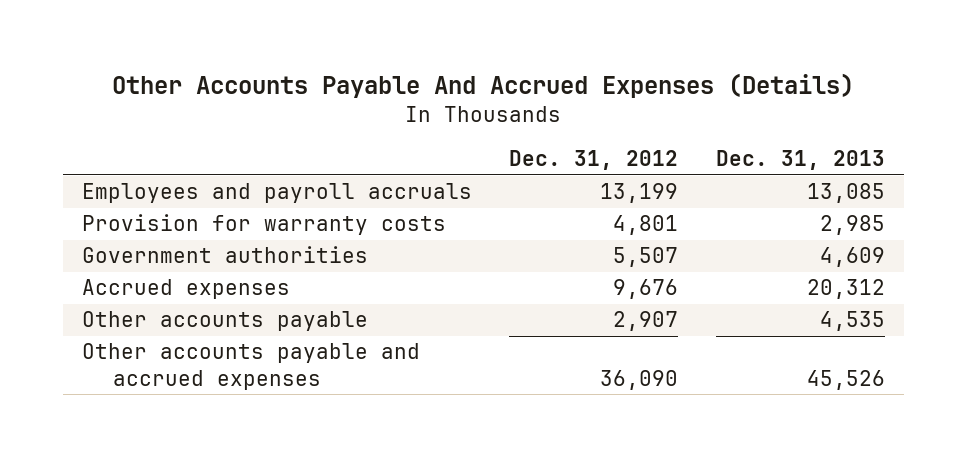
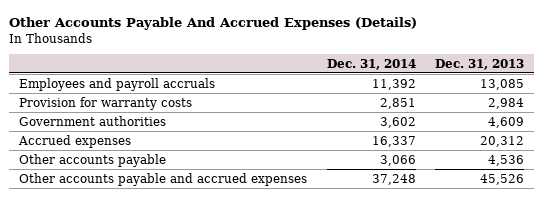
[509,150,679,171] Dec. 31, 2012 -> none
none -> [326,58,416,70] Dec. 31, 2014
[819,215,885,236] 2,985 -> [488,97,525,109] 2,984
[819,311,885,332] 4,535 -> [488,154,525,166] 4,536

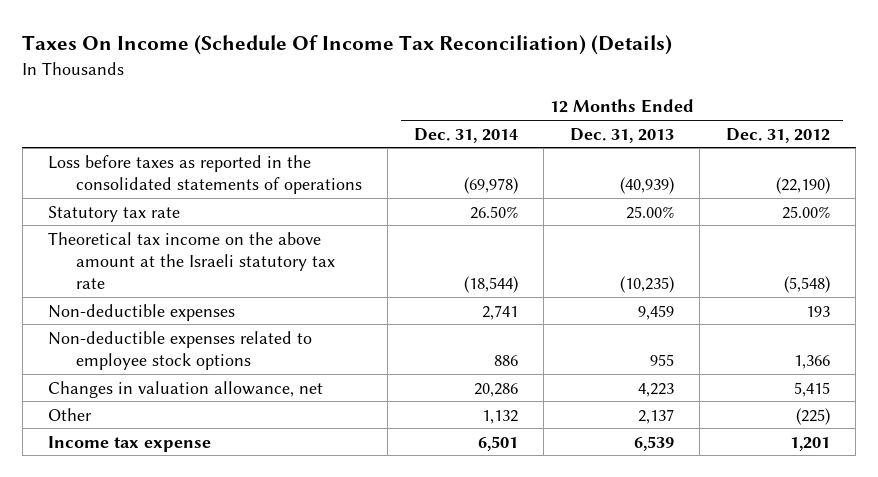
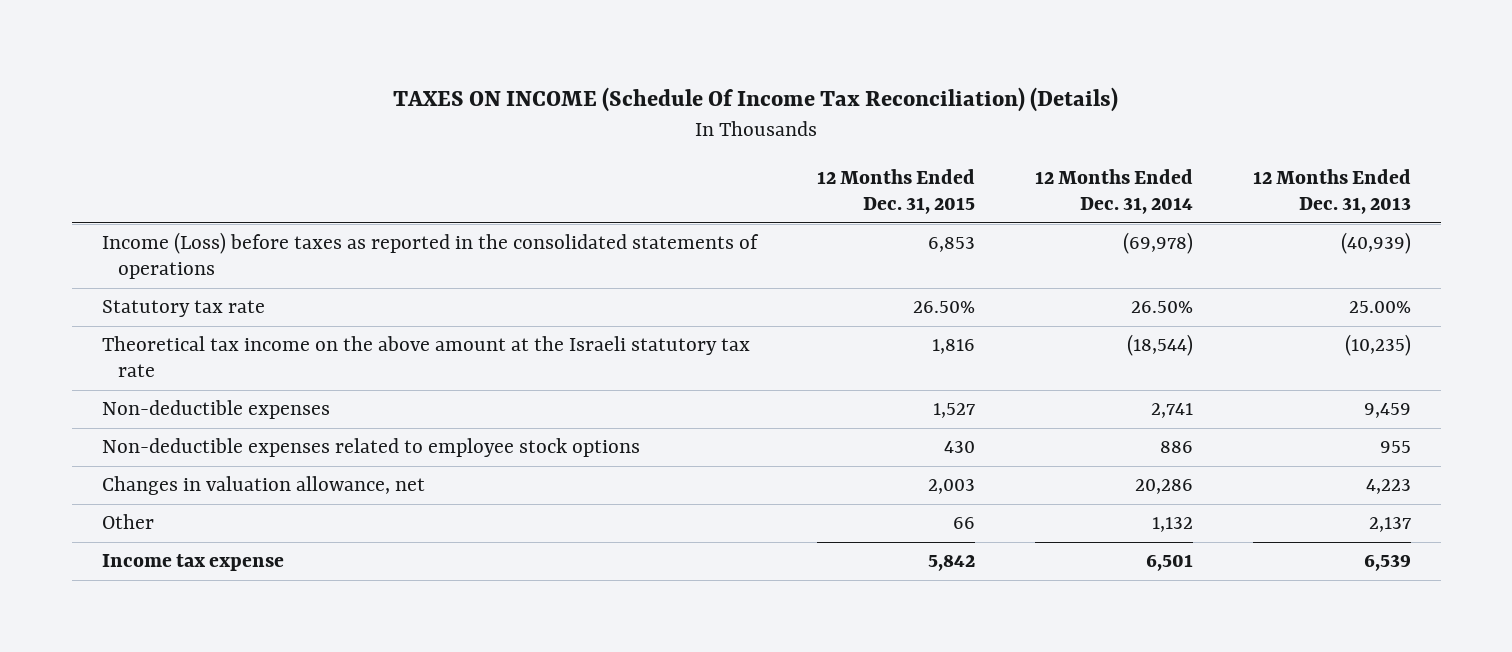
[22,35,673,56] Taxes On Income (Schedule Of Income Tax Reconciliation) (Details) -> [393,87,1119,113] TAXES ON INCOME (Schedule Of Income Tax Reconciliation) (Details)
[725,127,830,143] Dec. 31, 2012 -> none
none -> [816,169,975,215] 12 Months Ended Dec. 31, 2015
[48,154,362,194] Loss before taxes as reported in the consolidated statements of operations -> [101,232,759,280] Income (Loss) before taxes as reported in the consolidated statements of operations

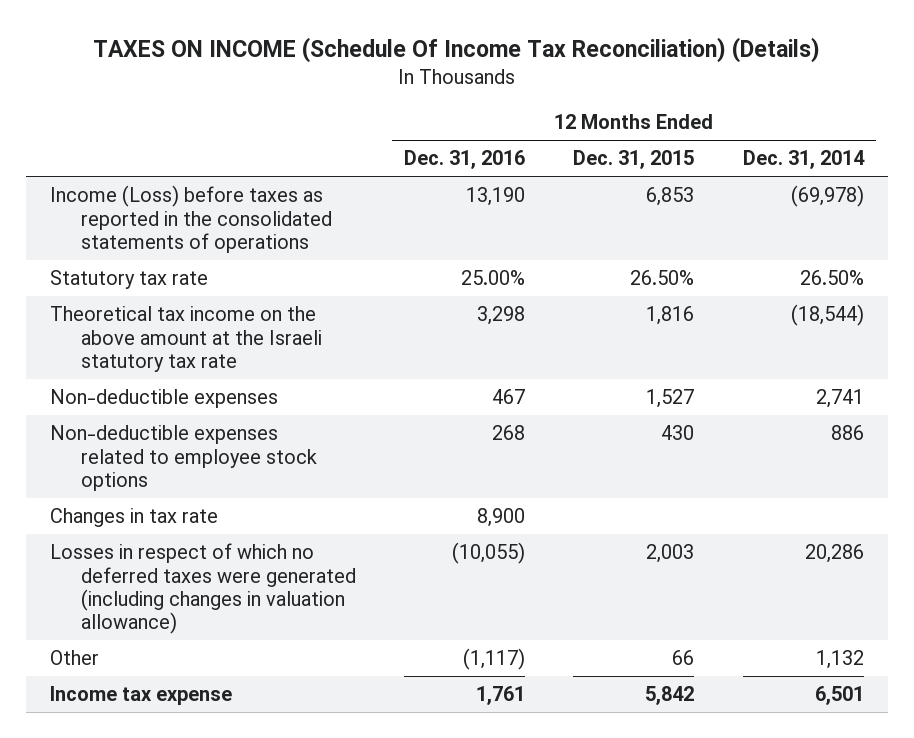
[1252,169,1411,215] 12 Months Ended Dec. 31, 2013 -> none
none -> [404,150,526,170] Dec. 31, 2016
none -> [49,508,218,528] Changes in tax rate
[101,476,425,496] Changes in valuation allowance, net -> [49,543,356,635] Losses in respect of which no deferred taxes were generated (including changes in valuation allowance)

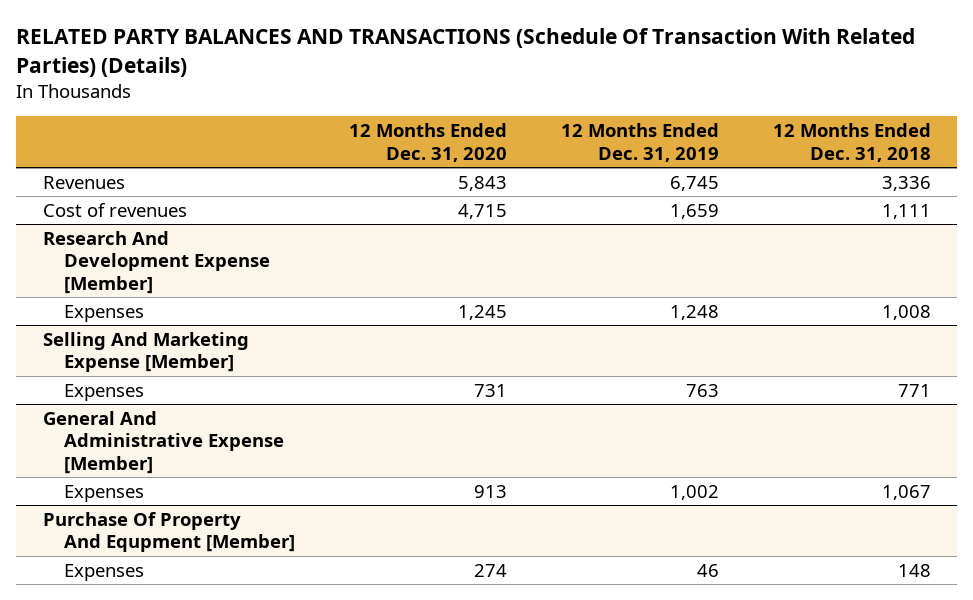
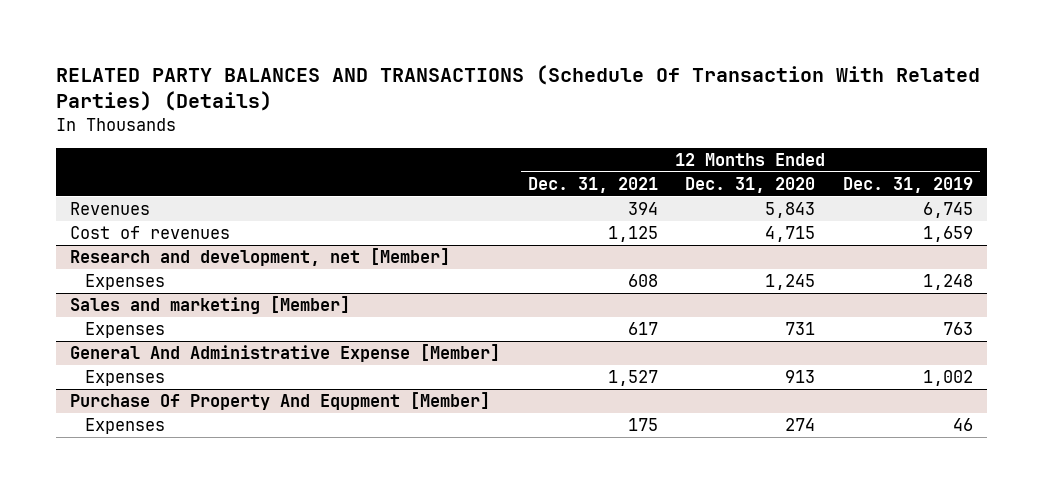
[772,123,931,162] 12 Months Ended Dec. 31, 2018 -> none
none -> [527,176,658,193] Dec. 31, 2021
[42,230,271,295] Research And Development Expense [Member] -> [69,248,450,267] Research and development, net [Member]
[42,331,249,373] Selling And Marketing Expense [Member] -> [69,296,350,315] Sales and marketing [Member]

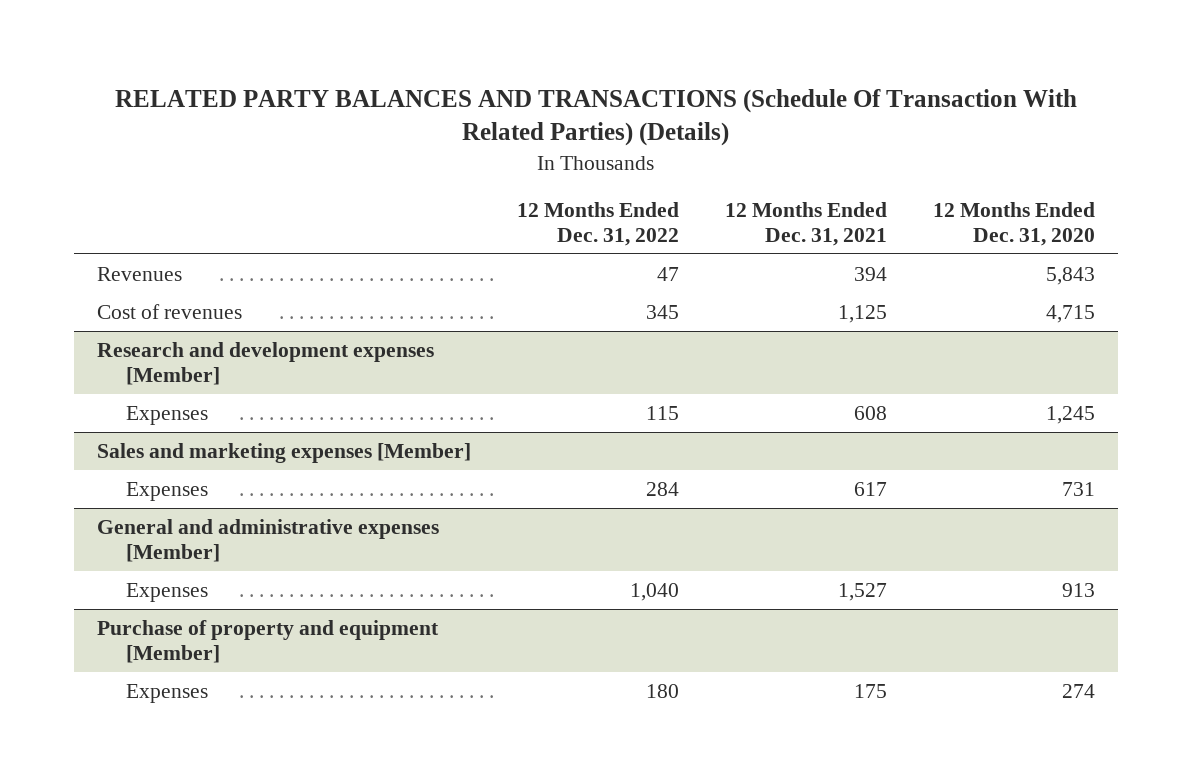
[842,176,973,193] Dec. 31, 2019 -> none
none -> [516,201,679,246] 12 Months Ended Dec. 31, 2022
[69,248,450,267] Research and development, net [Member] -> [96,341,434,385] Research and development expenses [Member]
[69,296,350,315] Sales and marketing [Member] -> [96,442,471,463] Sales and marketing expenses [Member]
[69,344,500,363] General And Administrative Expense [Member] -> [96,518,439,562] General and administrative expenses [Member]
[69,392,490,411] Purchase Of Property And Equpment [Member] -> [96,619,439,663] Purchase of property and equipment [Member]

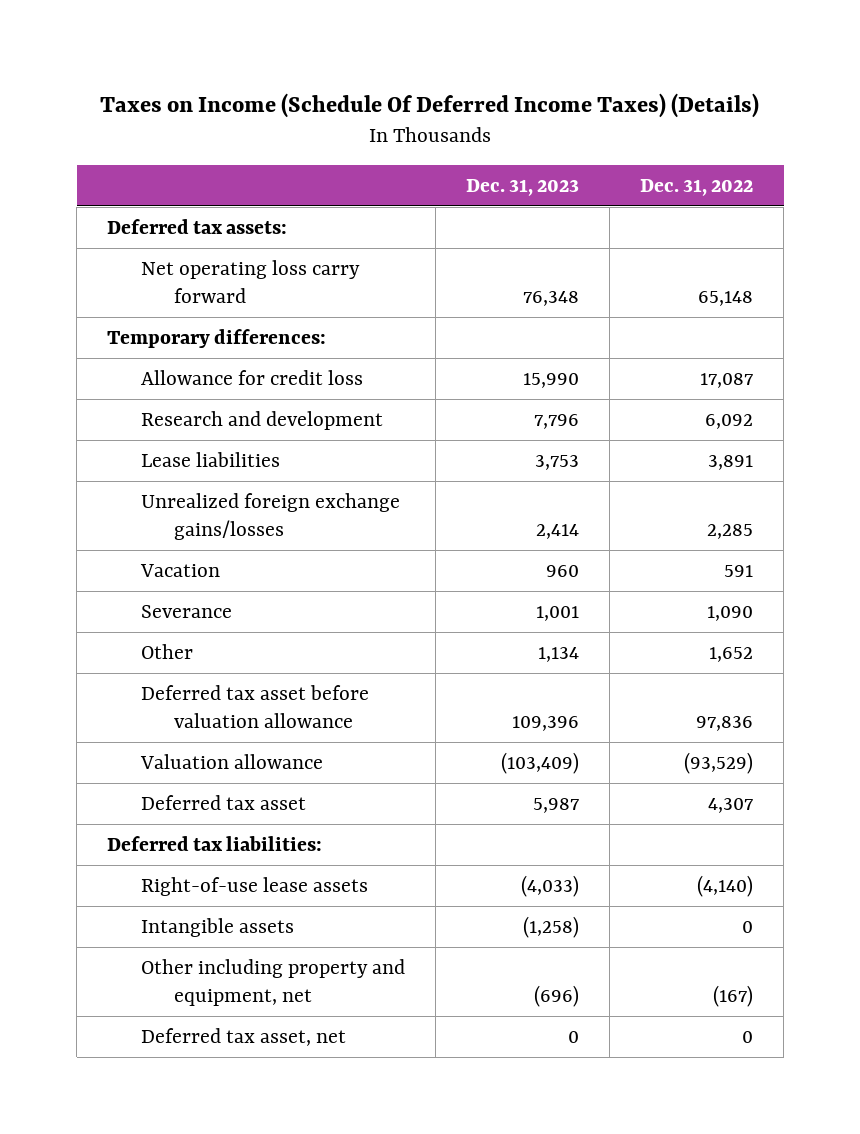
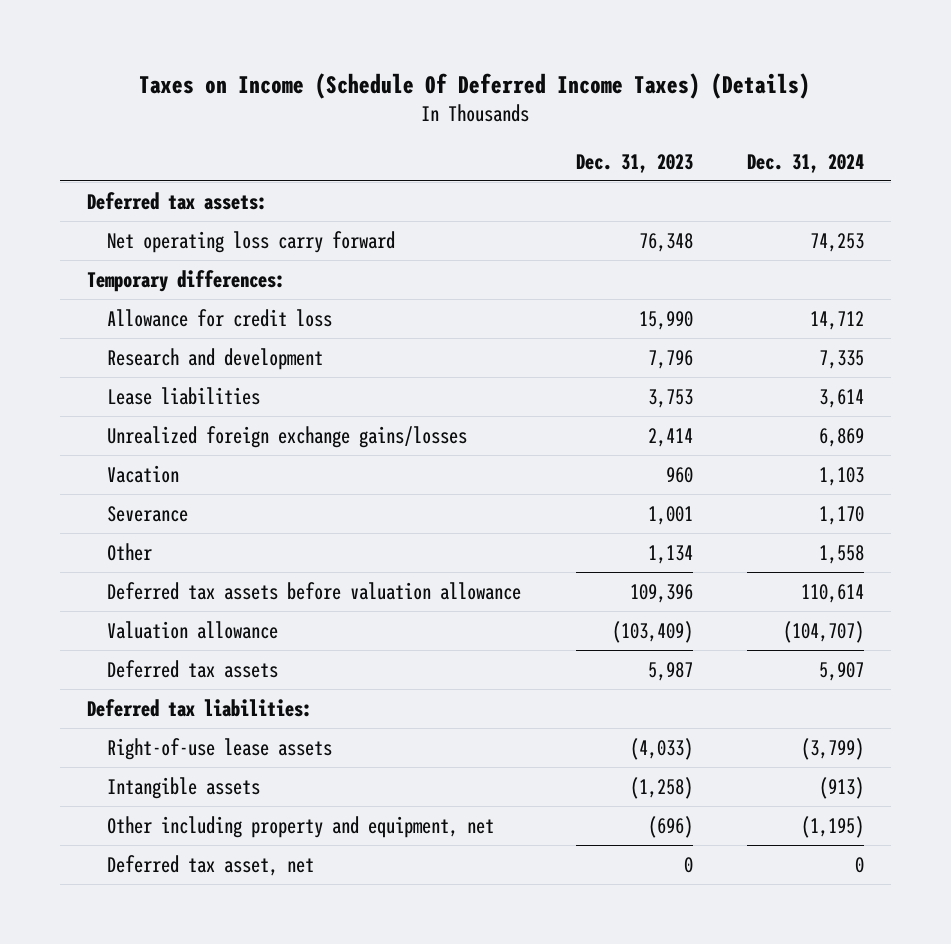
[640,178,754,196] Dec. 31, 2022 -> none
none -> [746,153,864,173] Dec. 31, 2024
[140,684,369,729] Deferred tax asset before valuation allowance -> [107,581,522,600] Deferred tax assets before valuation allowance
[140,794,306,810] Deferred tax asset -> [107,659,279,678] Deferred tax assets

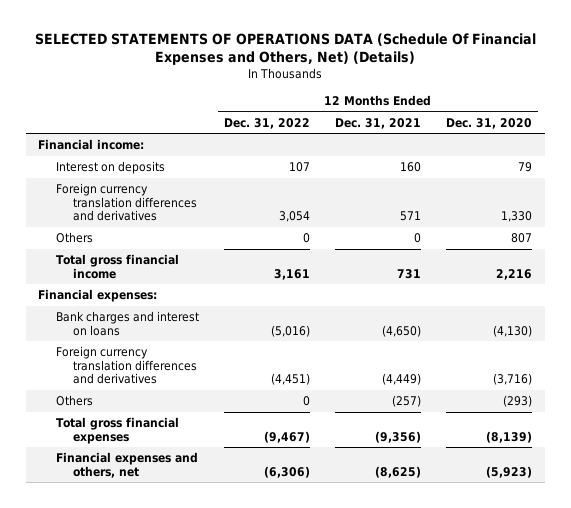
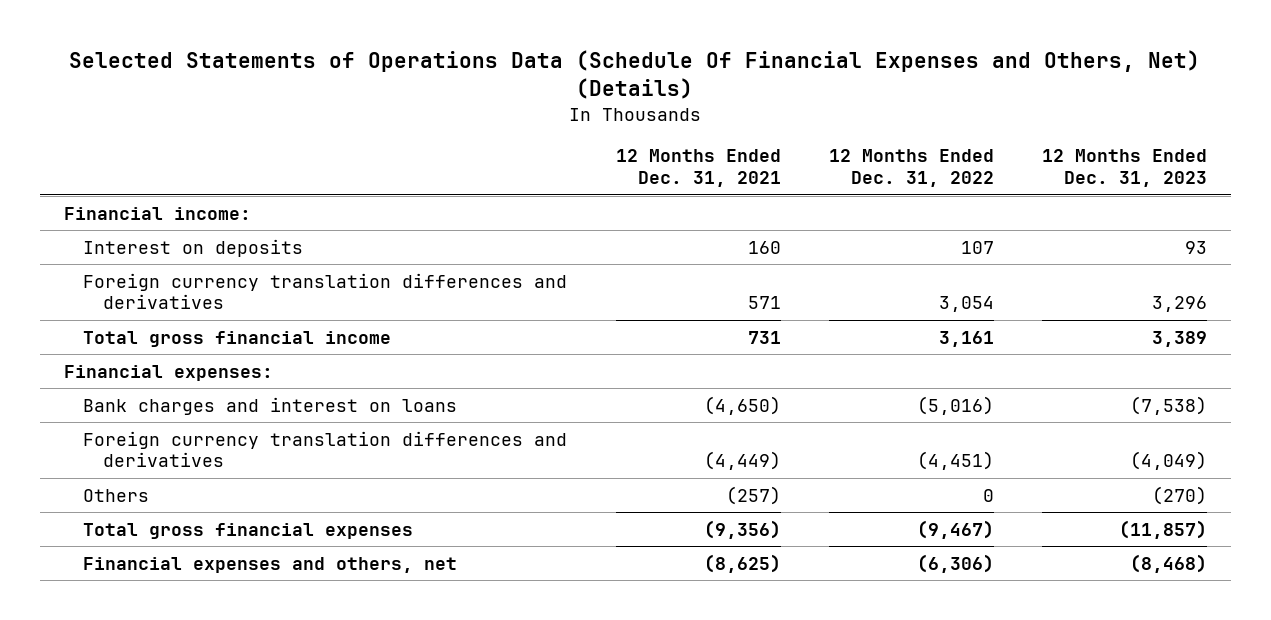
[35,33,537,66] SELECTED STATEMENTS OF OPERATIONS DATA (Schedule Of Financial Expenses and Others, Net) (Details) -> [69,50,1201,100] Selected Statements of Operations Data (Schedule Of Financial Expenses and Others, Net) (Details)
[446,117,533,129] Dec. 31, 2020 -> none
none -> [1041,149,1207,188] 12 Months Ended Dec. 31, 2023
[55,232,93,244] Others -> none

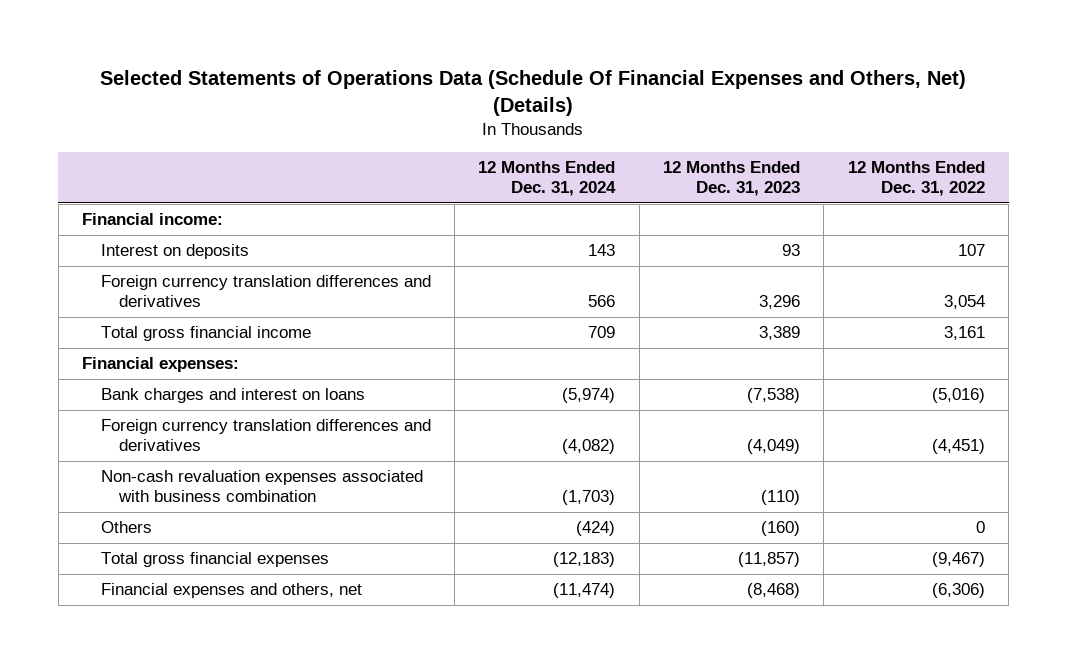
[615,149,781,188] 12 Months Ended Dec. 31, 2021 -> none
none -> [478,161,617,197] 12 Months Ended Dec. 31, 2024
none -> [100,470,423,503] Non-cash revaluation expenses associated with business combination
[1151,485,1207,505] (270) -> [761,521,801,537] (160)

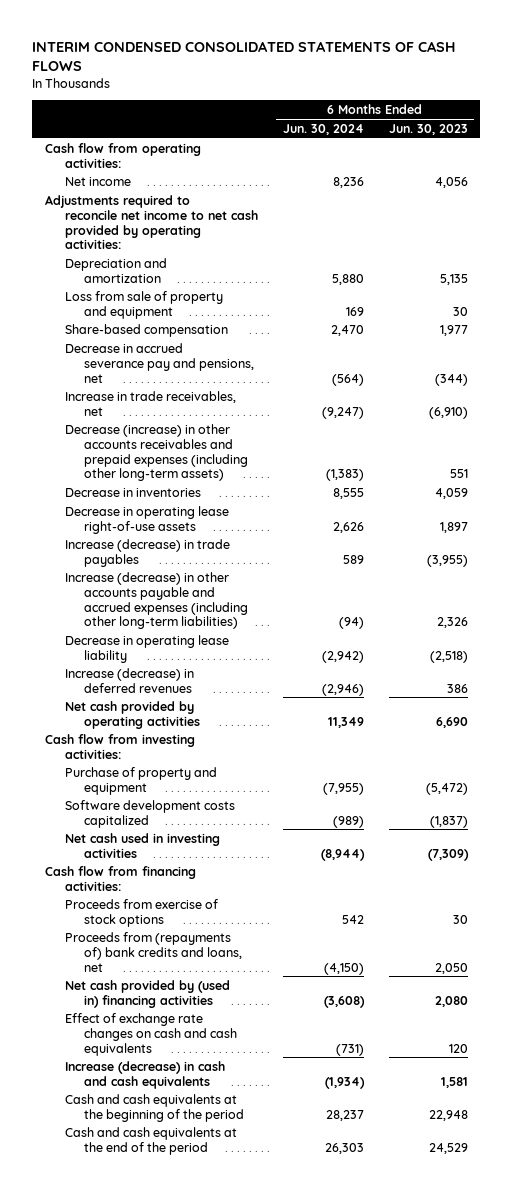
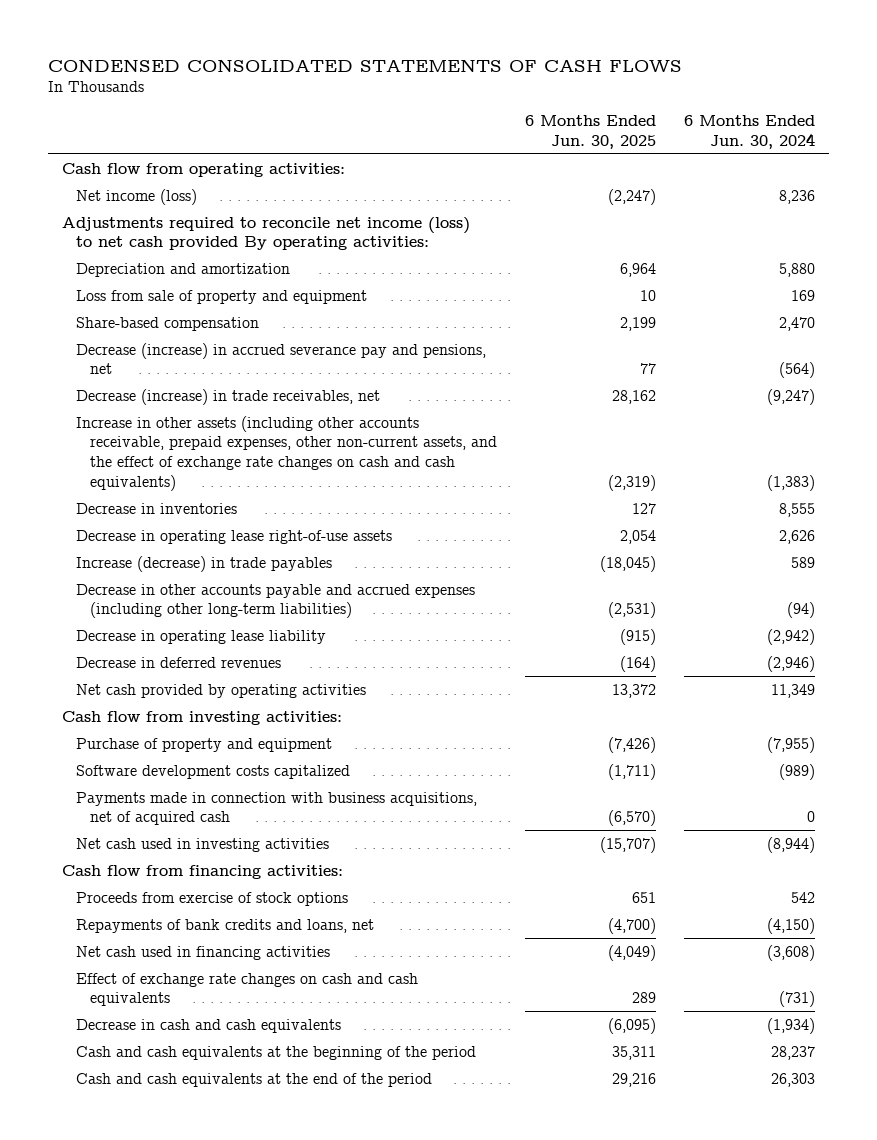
[32,40,456,72] INTERIM CONDENSED CONSOLIDATED STATEMENTS OF CASH FLOWS -> [47,58,682,72] CONDENSED CONSOLIDATED STATEMENTS OF CASH FLOWS
[388,123,468,135] Jun. 30, 2023 -> none
none -> [524,115,656,150] 6 Months Ended Jun. 30, 2025
[64,176,131,186] Net income -> [75,188,197,205] Net income (loss)
[44,194,258,250] Adjustments required to reconcile net income to net cash provided by operating activities: -> [61,216,470,251] Adjustments required to reconcile net income (loss) to net cash provided By operating activities:
[64,342,255,383] Decrease in accrued severance pay and pensions, net -> [75,342,486,375] Decrease (increase) in accrued severance pay and pensions, net
[64,390,236,416] Increase in trade receivables, net -> [75,388,380,405] Decrease (increase) in trade receivables, net
[64,423,249,482] Decrease (increase) in other accounts receivables and prepaid expenses (including other long-term assets) -> [75,415,497,491] Increase in other assets (including other accounts receivable, prepaid expenses, other non-current assets, and the effect of exchange rate changes on cash and cash equivalents)
[64,571,249,630] Increase (decrease) in other accounts payable and accrued expenses (including other long-term liabilities) -> [75,583,475,619] Decrease in other accounts payable and accrued expenses (including other long-term liabilities)
[64,667,194,693] Increase (decrease) in deferred revenues -> [75,656,281,668] Decrease in deferred revenues
none -> [75,791,477,826] Payments made in connection with business acquisitions, net of acquired cash
[64,931,243,972] Proceeds from (repayments of) bank credits and loans, net -> [75,918,374,933] Repayments of bank credits and loans, net
[64,979,230,1008] Net cash provided by (used in) financing activities -> [75,945,330,960] Net cash used in financing activities
[64,1060,225,1089] Increase (decrease) in cash and cash equivalents -> [75,1018,341,1033] Decrease in cash and cash equivalents

